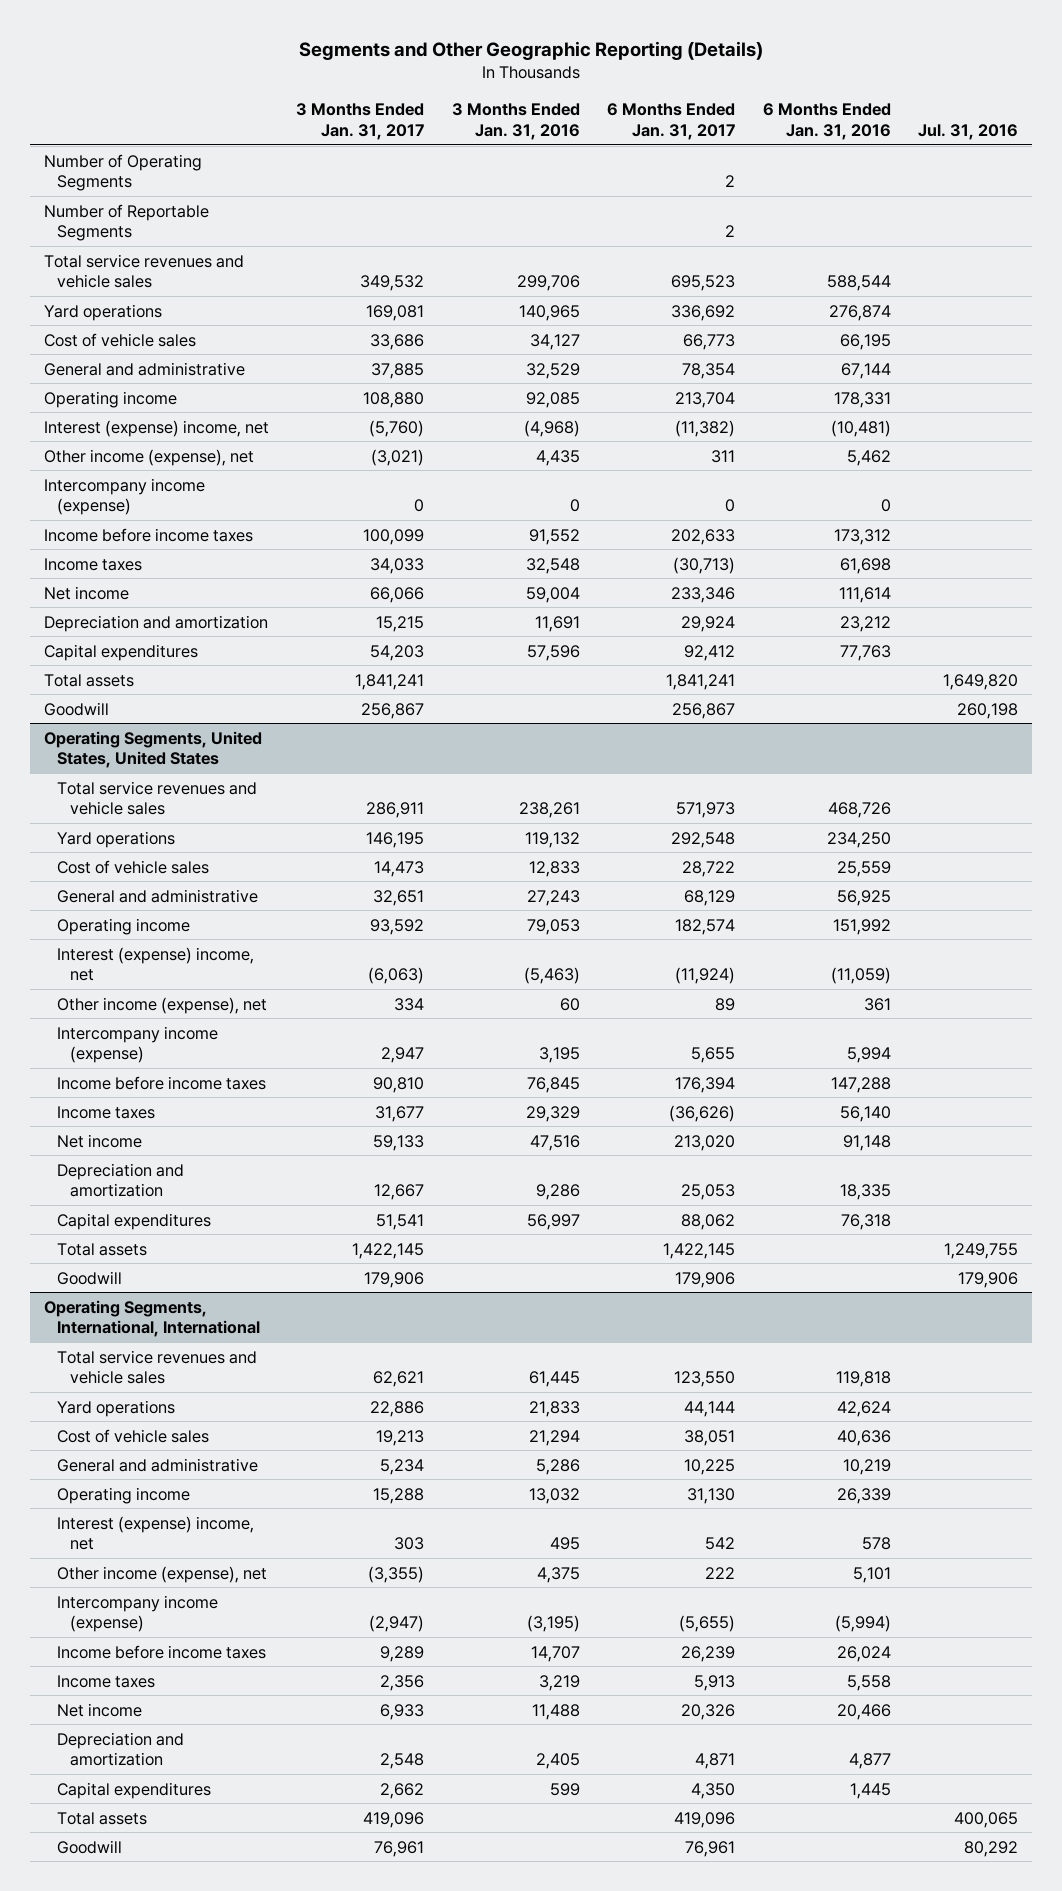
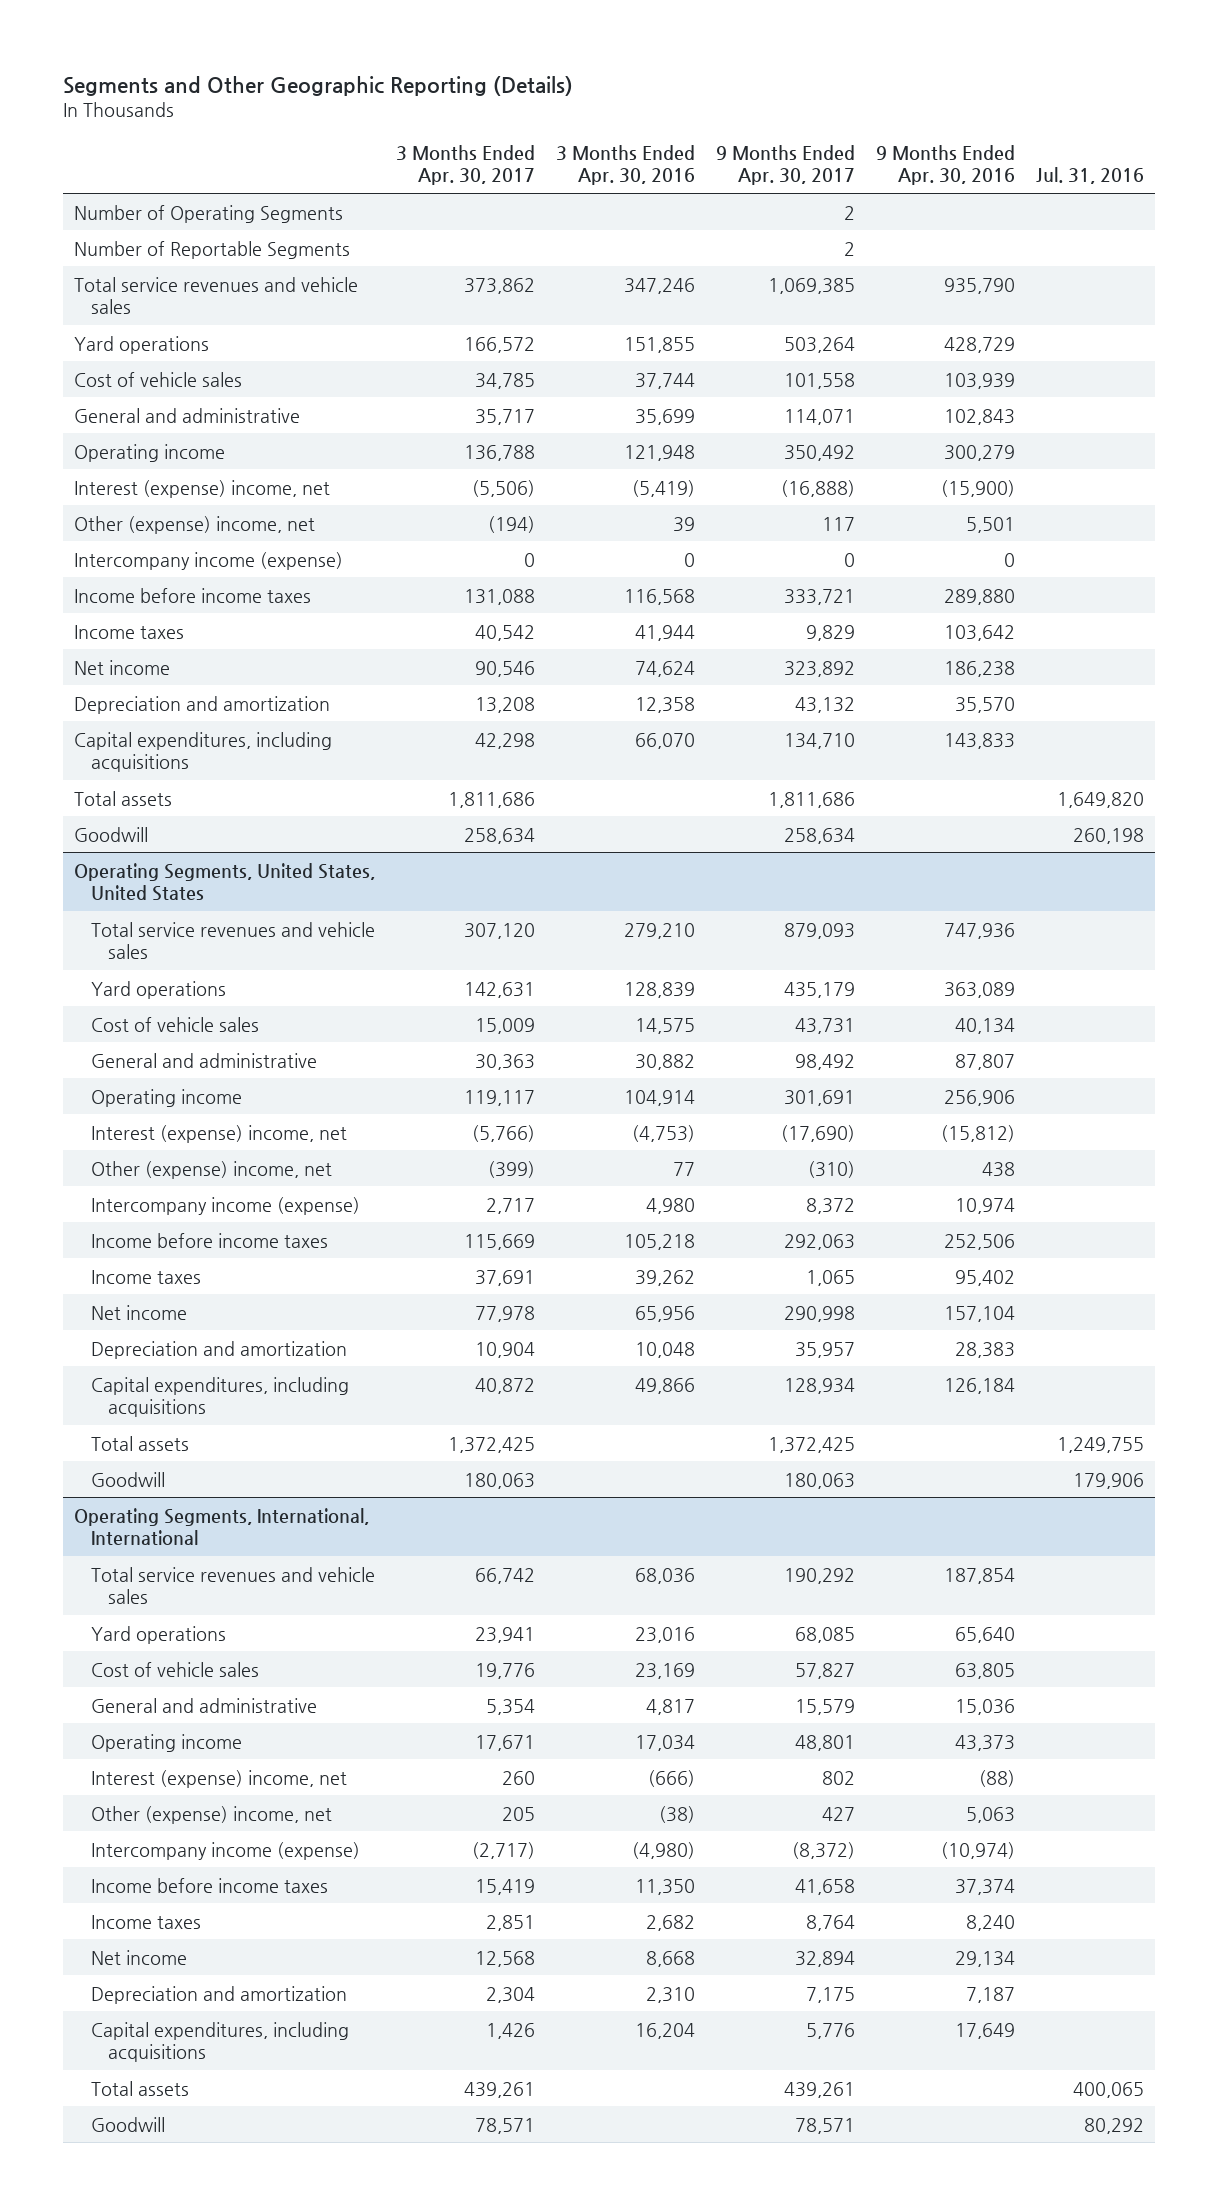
[296,103,425,140] 3 Months Ended Jan. 31, 2017 -> none
[451,103,580,140] 3 Months Ended Jan. 31, 2016 -> none
[607,103,736,140] 6 Months Ended Jan. 31, 2017 -> none
[762,103,891,140] 6 Months Ended Jan. 31, 2016 -> none
none -> [395,144,535,186] 3 Months Ended Apr. 30, 2017
none -> [555,144,695,186] 3 Months Ended Apr. 30, 2016
none -> [715,144,855,186] 9 Months Ended Apr. 30, 2017
none -> [875,144,1015,186] 9 Months Ended Apr. 30, 2016
[44,448,255,466] Other income (expense), net -> [73,515,315,534] Other (expense) income, net
[44,643,199,661] Capital expenditures -> [73,731,332,772] Capital expenditures, including acquisitions
[57,996,268,1014] Other income (expense), net -> [90,1160,332,1179] Other (expense) income, net
[57,1212,212,1230] Capital expenditures -> [90,1376,349,1417] Capital expenditures, including acquisitions
[57,1565,268,1583] Other income (expense), net -> [90,1805,332,1824] Other (expense) income, net
[57,1781,212,1799] Capital expenditures -> [90,2021,349,2062] Capital expenditures, including acquisitions

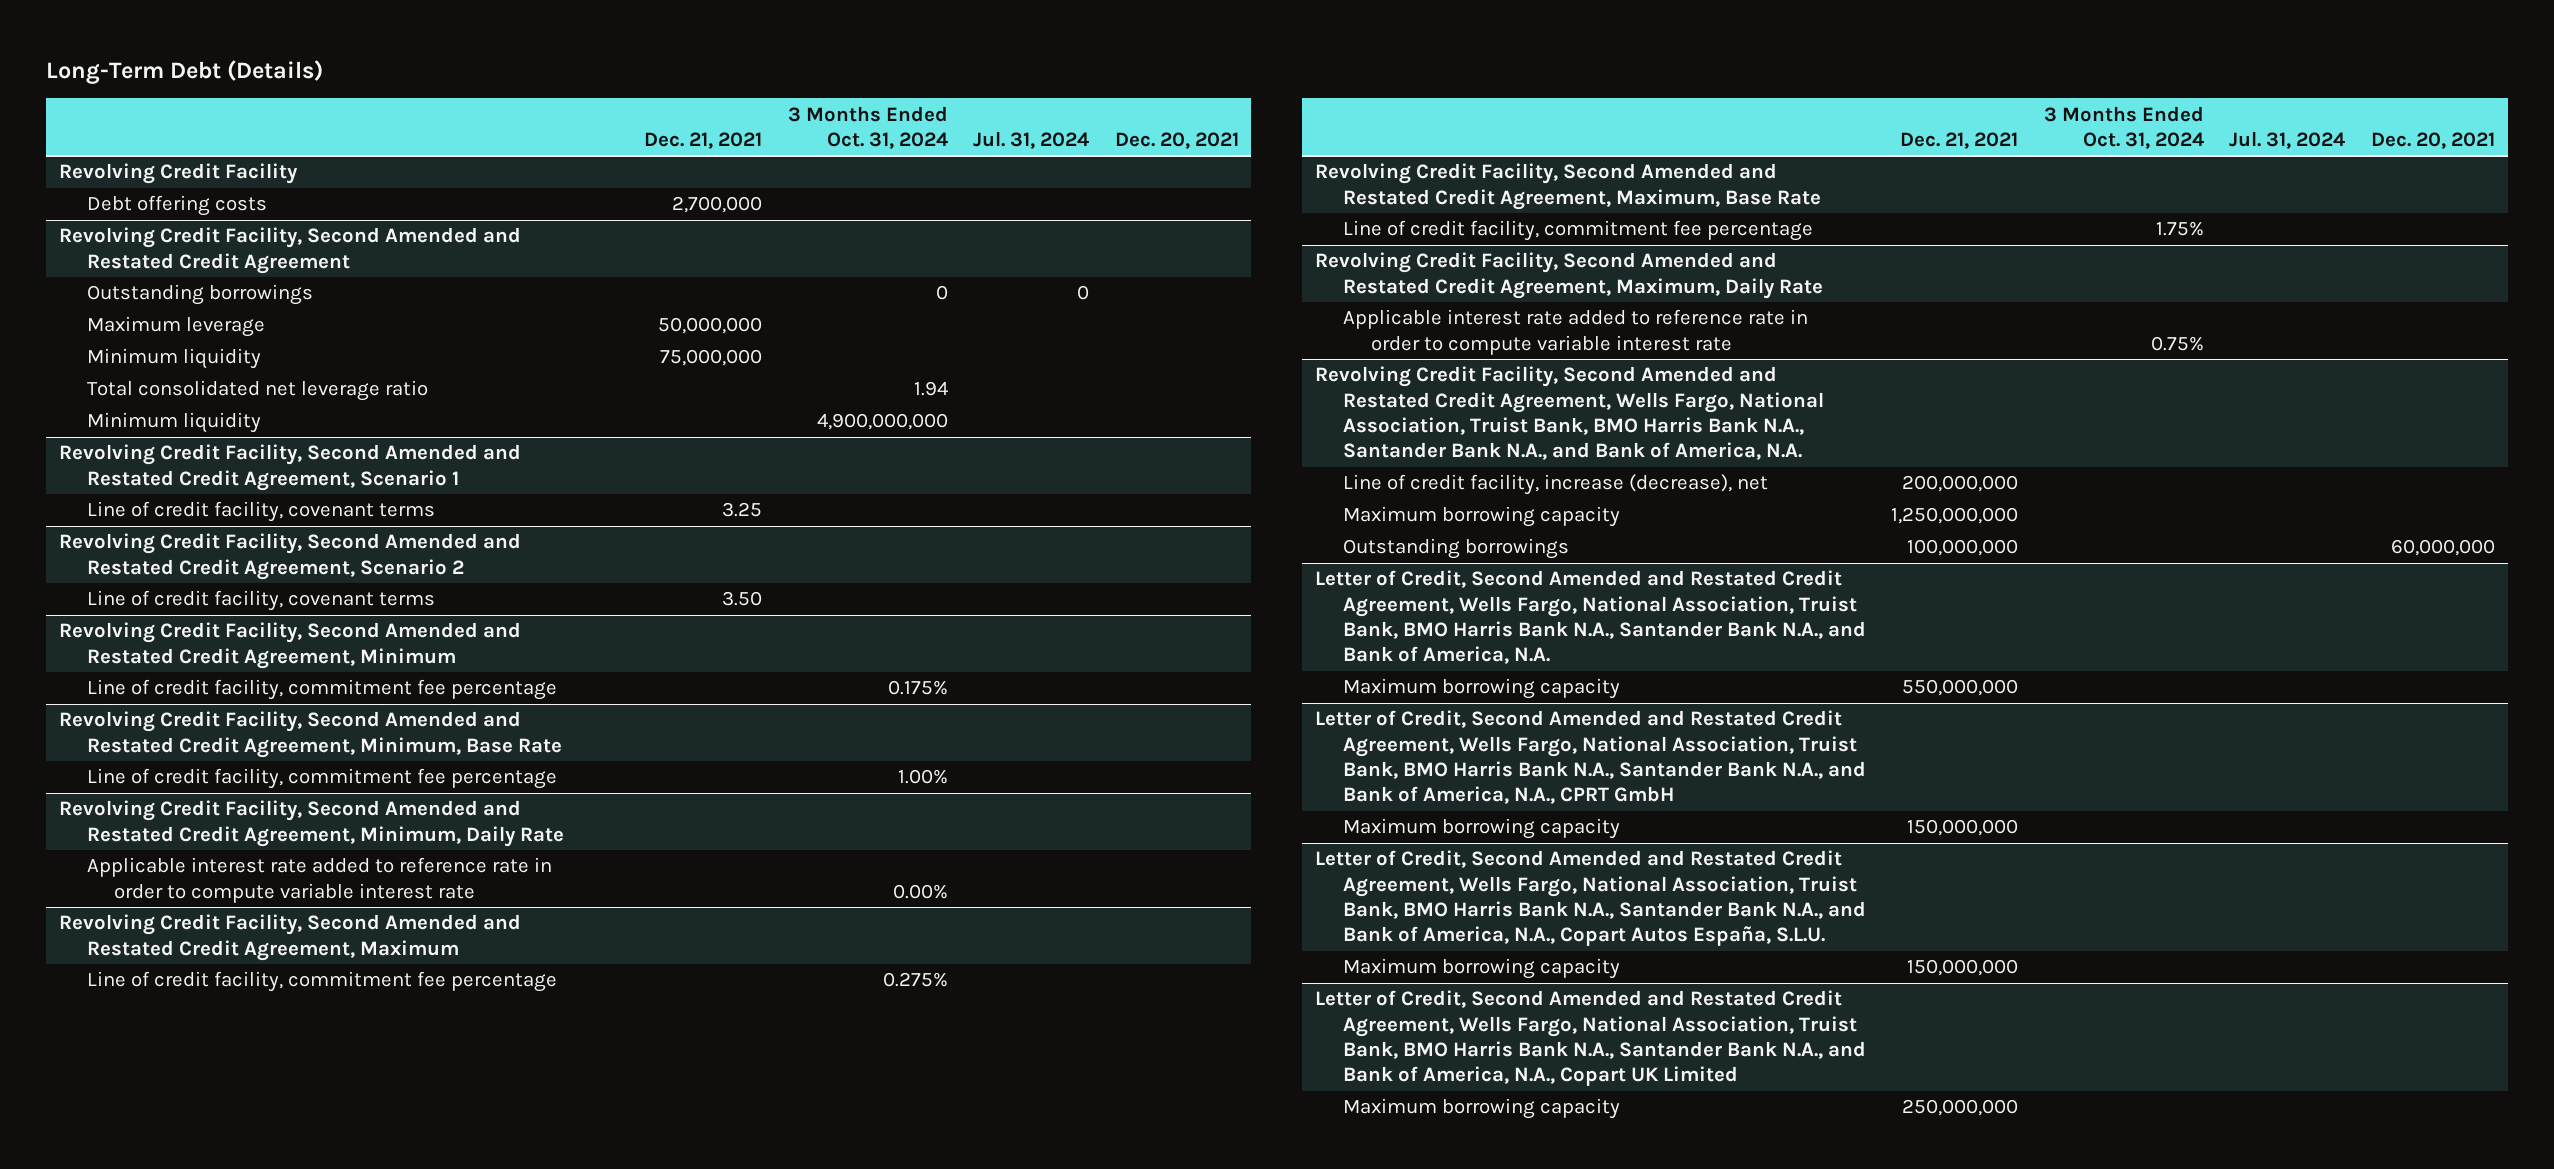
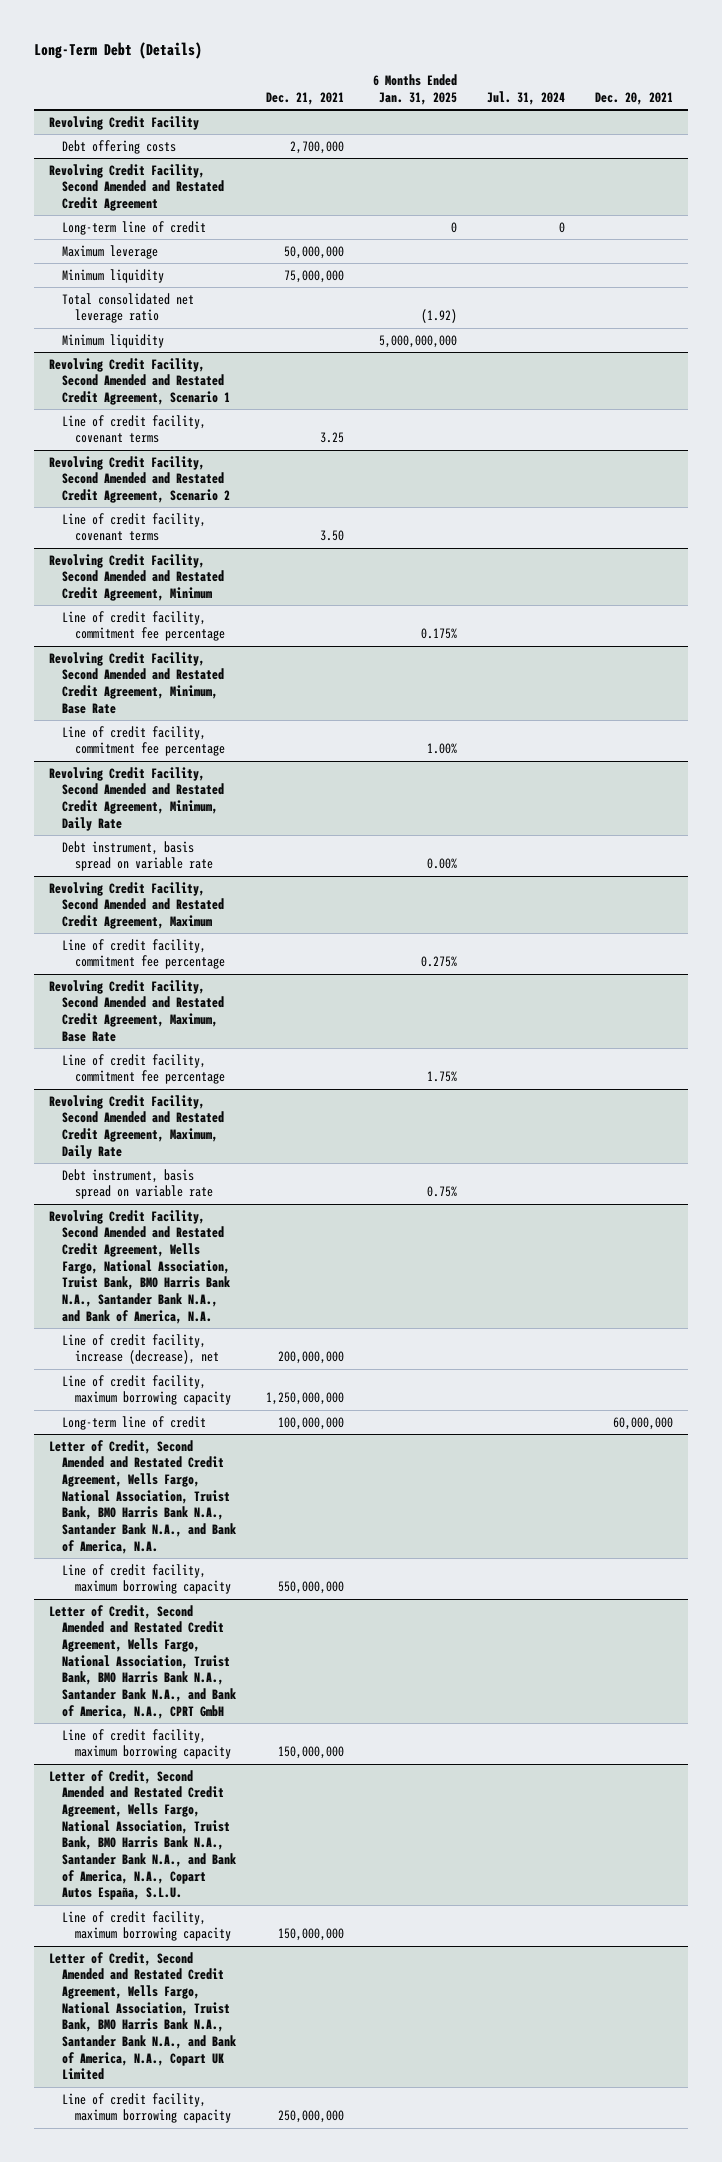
[787,105,948,149] 3 Months Ended Oct. 31, 2024 -> none
none -> [373,74,458,106] 6 Months Ended Jan. 31, 2025
[86,284,313,306] Outstanding borrowings -> [62,220,207,235] Long-term line of credit
[86,857,552,903] Applicable interest rate added to reference rate in order to compute variable interest rate -> [62,840,214,872] Debt instrument, basis spread on variable rate
[1342,309,1808,355] Applicable interest rate added to reference rate in order to compute variable interest rate -> [62,1168,214,1200] Debt instrument, basis spread on variable rate
[1342,506,1620,528] Maximum borrowing capacity -> [62,1374,232,1406] Line of credit facility, maximum borrowing capacity
[1342,538,1569,560] Outstanding borrowings -> [62,1415,207,1430] Long-term line of credit
[1342,678,1620,700] Maximum borrowing capacity -> [62,1563,232,1595] Line of credit facility, maximum borrowing capacity
[1342,818,1620,840] Maximum borrowing capacity -> [62,1728,232,1760] Line of credit facility, maximum borrowing capacity
[1342,958,1620,980] Maximum borrowing capacity -> [62,1910,232,1942] Line of credit facility, maximum borrowing capacity
[1342,1098,1620,1120] Maximum borrowing capacity -> [62,2092,232,2124] Line of credit facility, maximum borrowing capacity

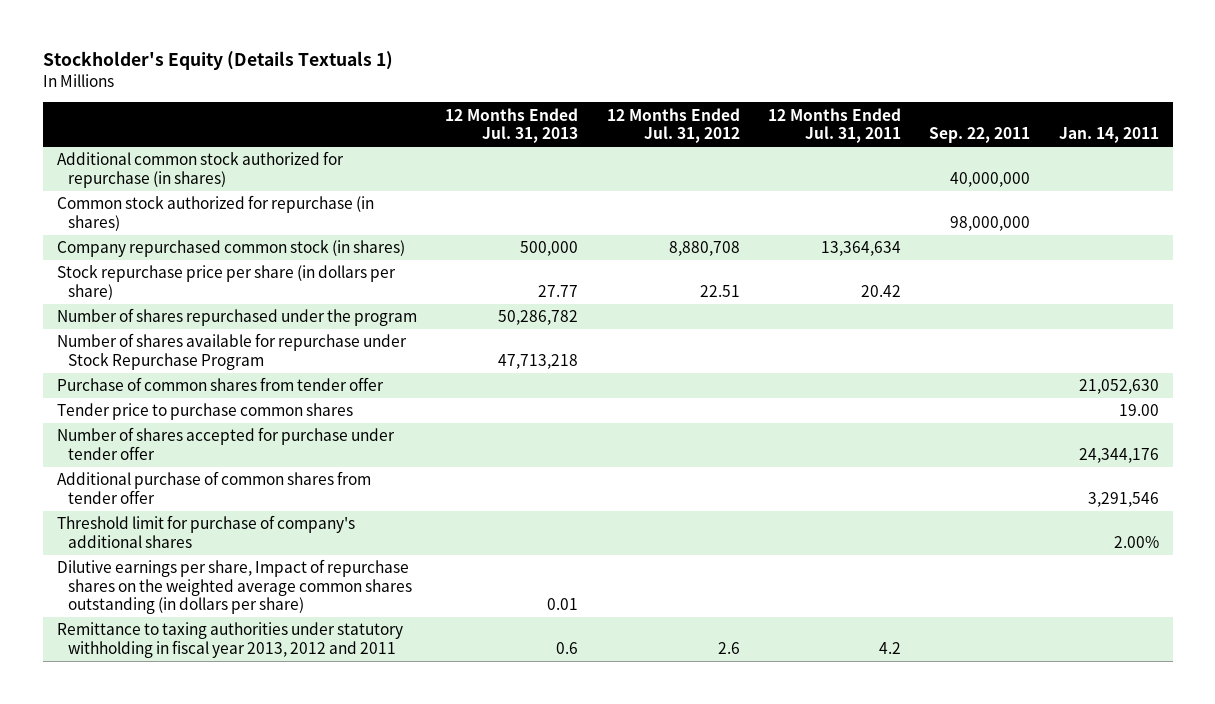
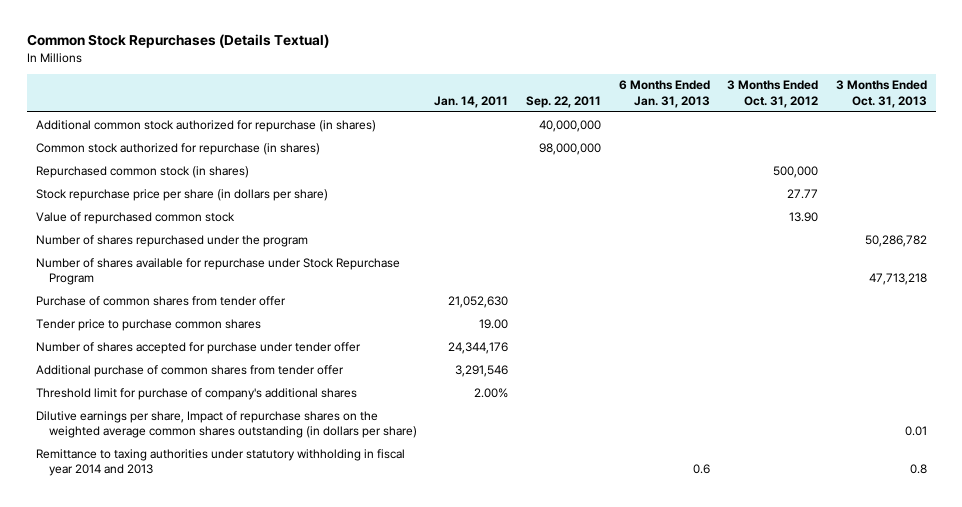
[42,51,393,71] Stockholder's Equity (Details Textuals 1) -> [26,34,329,49] Common Stock Repurchases (Details Textual)
[445,107,579,144] 12 Months Ended Jul. 31, 2013 -> none
[606,107,740,144] 12 Months Ended Jul. 31, 2012 -> none
[767,107,901,144] 12 Months Ended Jul. 31, 2011 -> none
none -> [618,80,710,108] 6 Months Ended Jan. 31, 2013
none -> [727,80,819,108] 3 Months Ended Oct. 31, 2012
none -> [835,80,927,108] 3 Months Ended Oct. 31, 2013
[56,240,405,258] Company repurchased common stock (in shares) -> [35,165,249,178] Repurchased common stock (in shares)
none -> [35,211,235,224] Value of repurchased common stock
[56,622,403,658] Remittance to taxing authorities under statutory withholding in fiscal year 2013, 2012 and 2011 -> [35,448,405,477] Remittance to taxing authorities under statutory withholding in fiscal year 2014 and 2013

